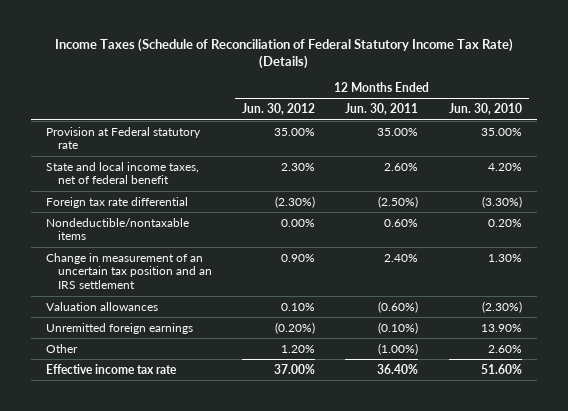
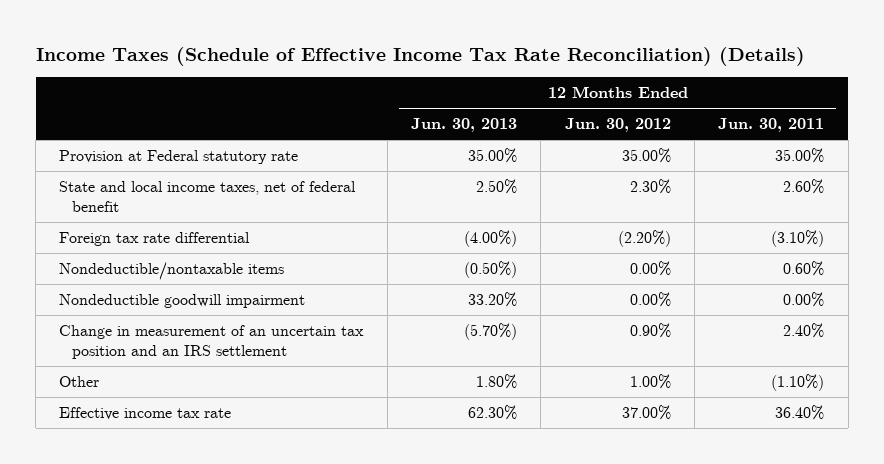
[54,37,513,70] Income Taxes (Schedule of Reconciliation of Federal Statutory Income Tax Rate) (Details) -> [35,46,805,66] Income Taxes (Schedule of Effective Income Tax Rate Reconciliation) (Details)
[448,103,522,116] Jun. 30, 2010 -> none
none -> [411,118,518,133] Jun. 30, 2013
[275,195,316,208] (2.30%) -> [617,230,671,248] (2.20%)
[378,195,419,208] (2.50%) -> [771,230,825,248] (3.10%)
none -> [59,294,306,309] Nondeductible goodwill impairment
[46,301,159,311] Valuation allowances -> none
[46,322,194,334] Unremitted foreign earnings -> none
[281,344,316,353] 1.20% -> [629,374,671,390] 1.00%
[378,342,419,355] (1.00%) -> [771,374,825,392] (1.10%)

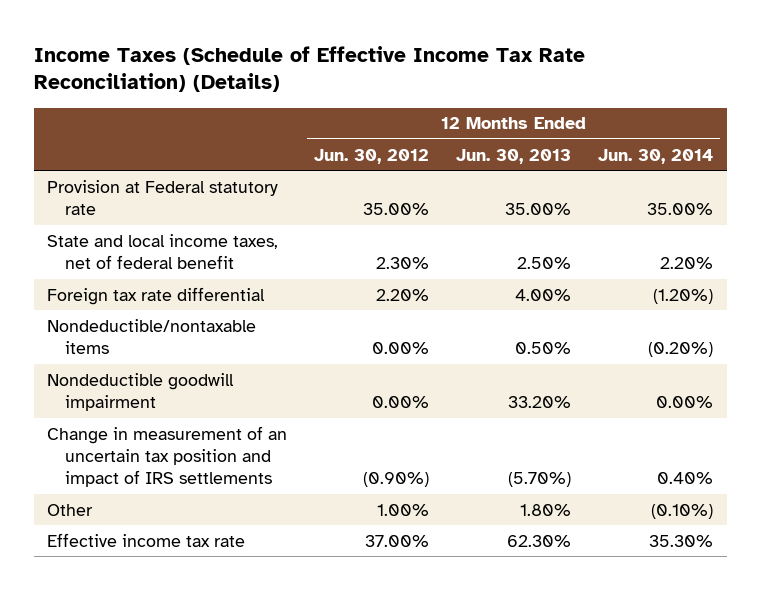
[718,118,825,133] Jun. 30, 2011 -> none
none -> [598,148,714,164] Jun. 30, 2014
[464,230,518,248] (4.00%) -> [515,288,572,301] 4.00%
[617,230,671,248] (2.20%) -> [376,288,430,301] 2.20%
[464,261,518,279] (0.50%) -> [515,341,572,354] 0.50%
[59,325,365,359] Change in measurement of an uncertain tax position and an IRS settlement -> [47,425,288,488] Change in measurement of an uncertain tax position and impact of IRS settlements
[629,323,671,339] 0.90% -> [363,472,430,488] (0.90%)

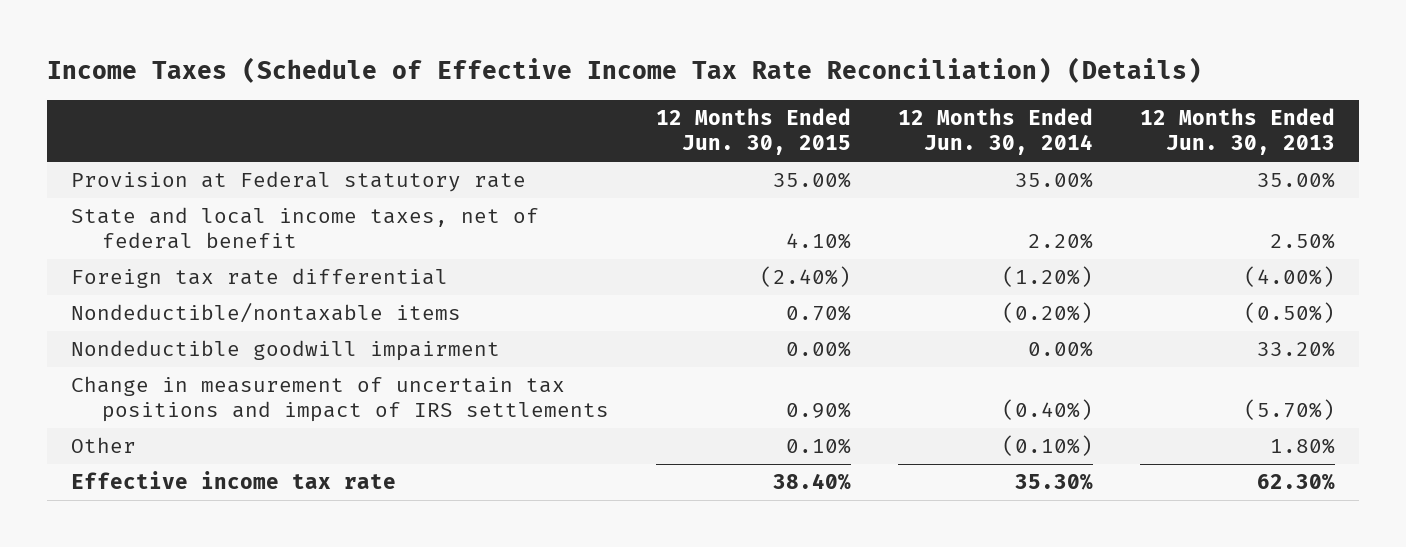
[314,148,430,164] Jun. 30, 2012 -> none
none -> [656,108,852,156] 12 Months Ended Jun. 30, 2015
[515,288,572,301] 4.00% -> [1244,266,1336,288] (4.00%)
[515,341,572,354] 0.50% -> [1244,302,1336,324] (0.50%)
[47,425,288,488] Change in measurement of an uncertain tax position and impact of IRS settlements -> [70,376,610,423] Change in measurement of uncertain tax positions and impact of IRS settlements
[657,472,714,485] 0.40% -> [1002,399,1094,421] (0.40%)

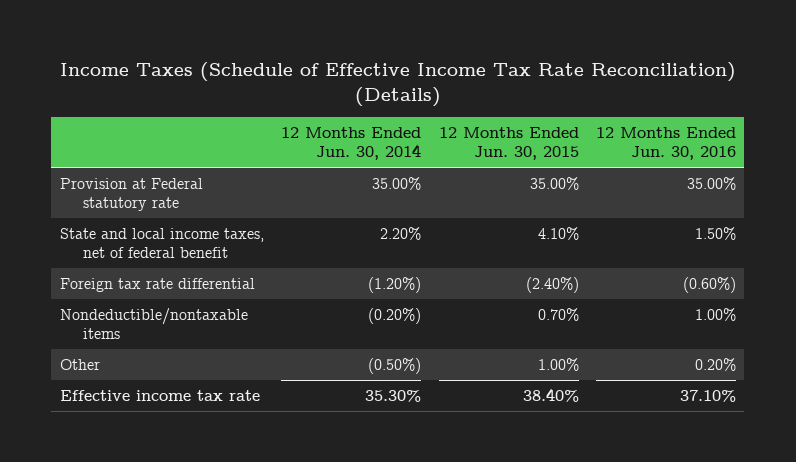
[1140,108,1336,156] 12 Months Ended Jun. 30, 2013 -> none
none -> [595,126,736,161] 12 Months Ended Jun. 30, 2016
[70,340,500,362] Nondeductible goodwill impairment -> none
[70,376,610,423] Change in measurement of uncertain tax positions and impact of IRS settlements -> none
[786,438,852,455] 0.10% -> [537,358,579,372] 1.00%
[1002,435,1094,457] (0.10%) -> [368,358,422,375] (0.50%)

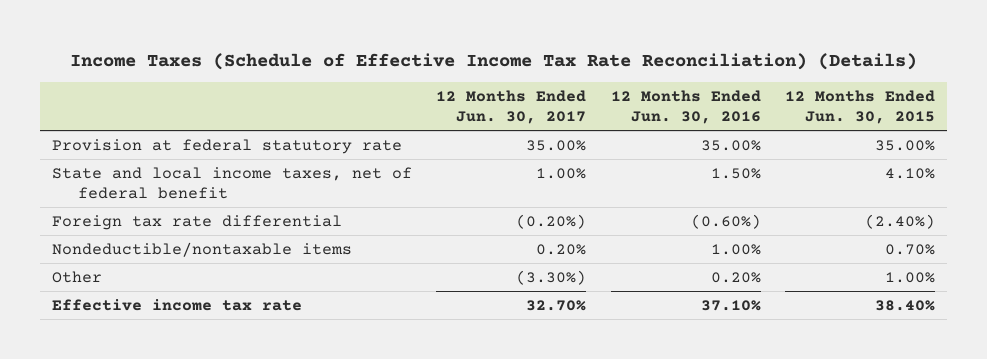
[281,126,422,161] 12 Months Ended Jun. 30, 2014 -> none
none -> [436,89,587,124] 12 Months Ended Jun. 30, 2017
[59,178,203,212] Provision at Federal statutory rate -> [52,138,403,154] Provision at federal statutory rate

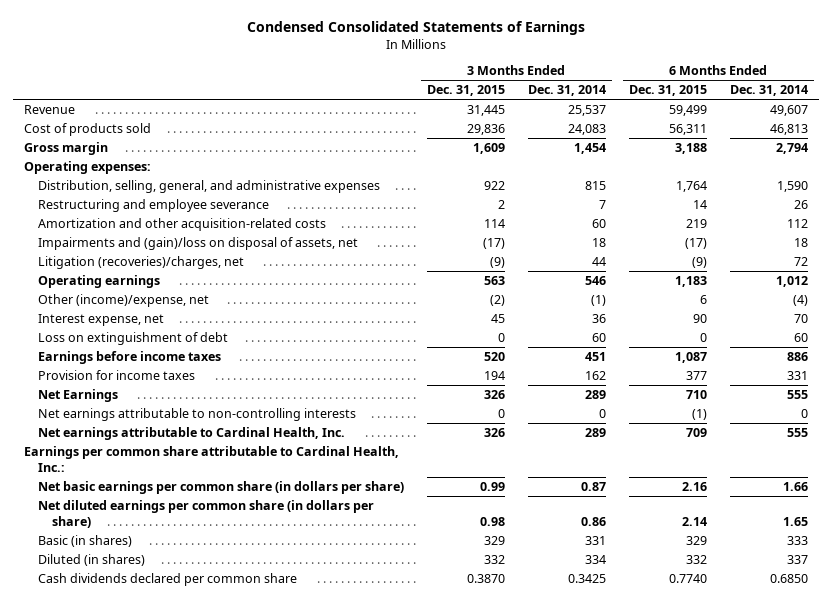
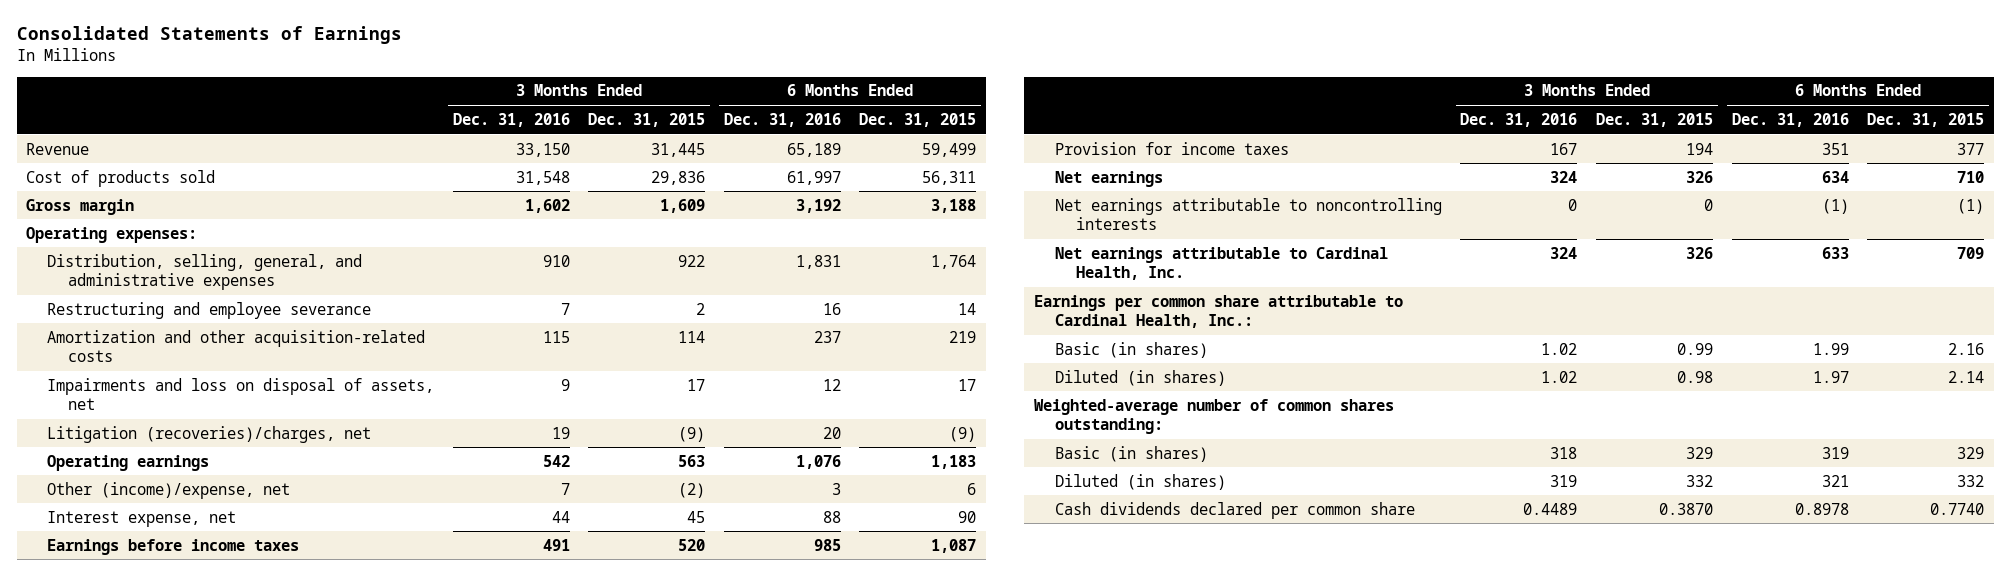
[247,20,586,35] Condensed Consolidated Statements of Earnings -> [16,26,402,45] Consolidated Statements of Earnings
[527,85,606,97] Dec. 31, 2014 -> none
[729,85,808,97] Dec. 31, 2014 -> none
none -> [452,112,570,127] Dec. 31, 2016
none -> [723,112,841,127] Dec. 31, 2016
[38,237,359,251] Impairments and (gain)/loss on disposal of assets, net -> [46,377,434,411] Impairments and loss on disposal of assets, net
[483,238,506,250] (17) -> [687,378,706,391] 17
[684,238,707,250] (17) -> [958,378,977,391] 17
[38,332,229,346] Loss on extinguishment of debt -> none
[38,389,119,403] Net Earnings -> [1054,170,1163,187] Net earnings
[38,408,357,422] Net earnings attributable to non-controlling interests -> [1054,197,1442,231] Net earnings attributable to noncontrolling interests
[38,481,405,495] Net basic earnings per common share (in dollars per share) -> [1054,341,1208,358] Basic (in shares)
[38,500,375,528] Net diluted earnings per common share (in dollars per share) -> [1054,369,1226,386] Diluted (in shares)
none -> [1033,398,1394,435] Weighted-average number of common shares outstanding:

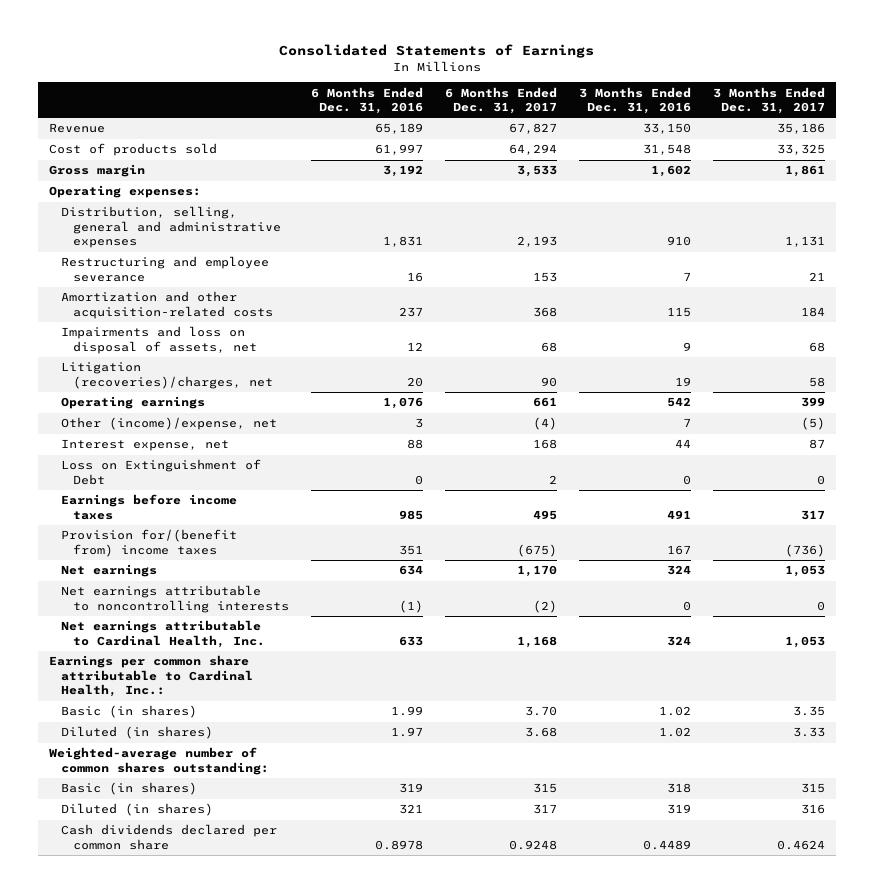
[588,112,706,127] Dec. 31, 2015 -> none
[859,112,977,127] Dec. 31, 2015 -> none
none -> [444,86,557,114] 6 Months Ended Dec. 31, 2017
none -> [712,86,825,114] 3 Months Ended Dec. 31, 2017
[46,253,362,291] Distribution, selling, general, and administrative expenses -> [60,206,281,249] Distribution, selling, general and administrative expenses
none -> [60,459,261,485] Loss on Extinguishment of Debt
[1054,141,1289,155] Provision for income taxes -> [60,529,237,557] Provision for/(benefit from) income taxes

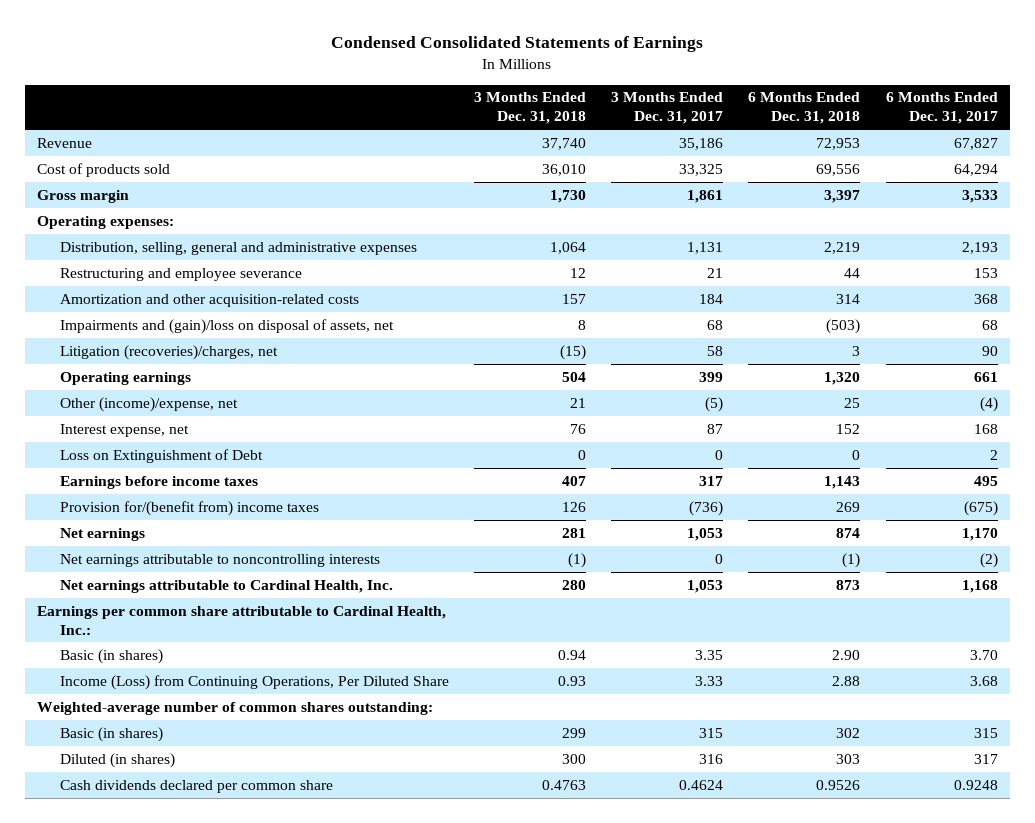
[278,44,594,59] Consolidated Statements of Earnings -> [331,36,704,53] Condensed Consolidated Statements of Earnings
[310,86,423,114] 6 Months Ended Dec. 31, 2016 -> none
[578,86,691,114] 3 Months Ended Dec. 31, 2016 -> none
none -> [474,92,587,125] 3 Months Ended Dec. 31, 2018
none -> [748,92,861,125] 6 Months Ended Dec. 31, 2018
[60,326,257,354] Impairments and loss on disposal of assets, net -> [60,318,395,334] Impairments and (gain)/loss on disposal of assets, net
[60,726,213,740] Diluted (in shares) -> [60,674,450,690] Income (Loss) from Continuing Operations, Per Diluted Share

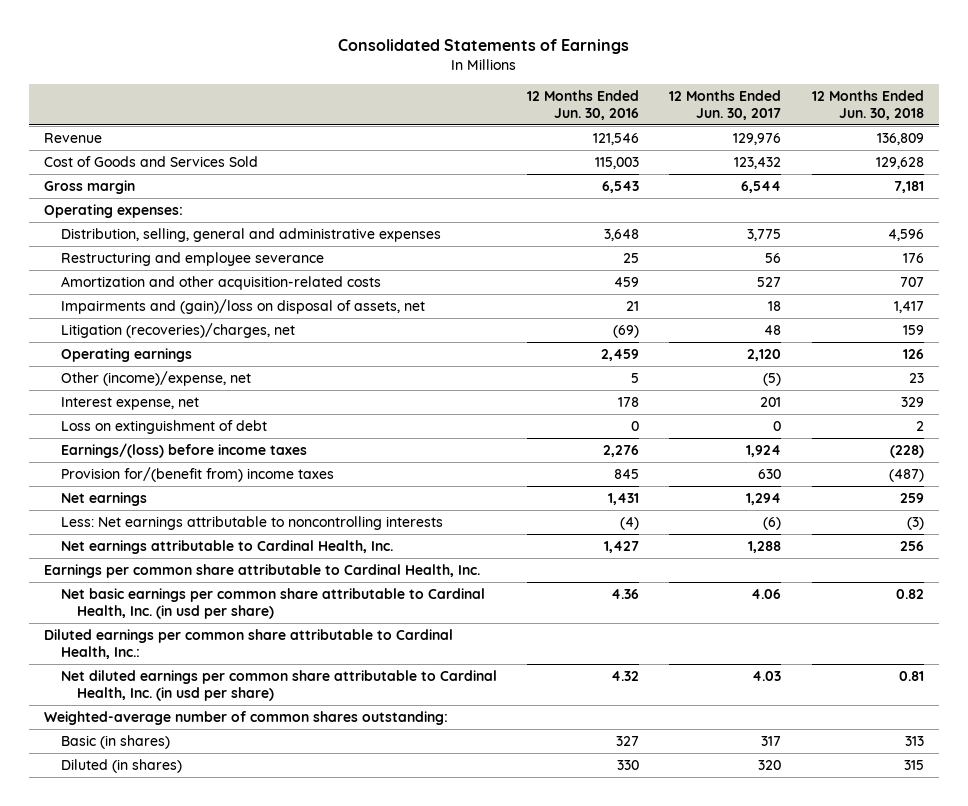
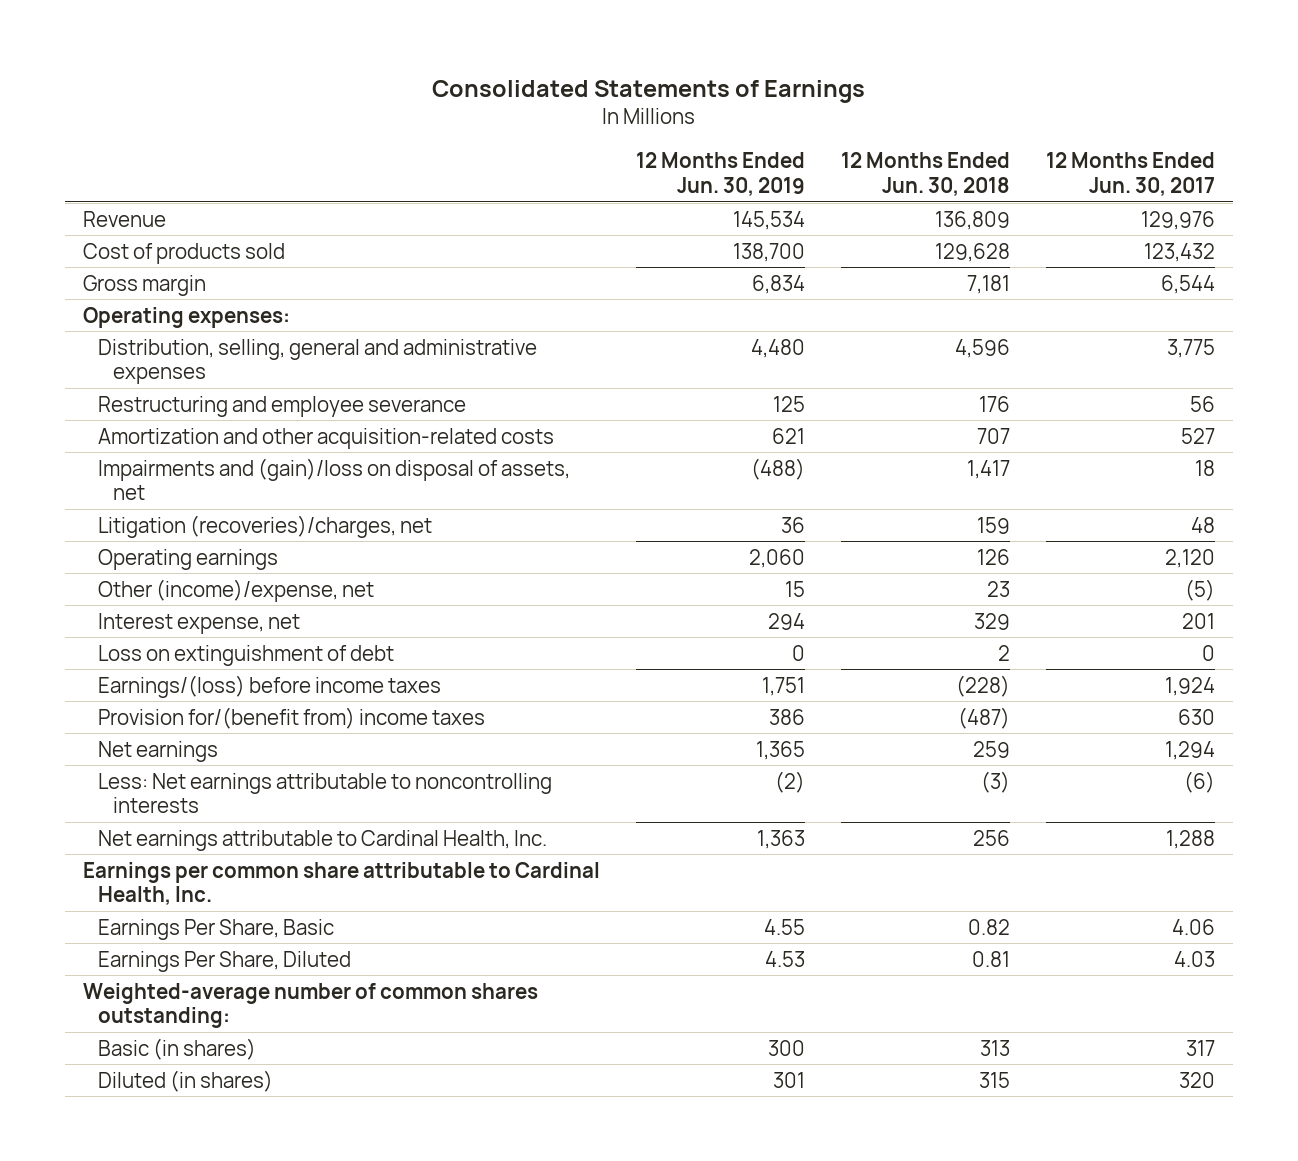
[527,89,640,121] 12 Months Ended Jun. 30, 2016 -> none
none -> [635,152,805,196] 12 Months Ended Jun. 30, 2019
[44,155,259,167] Cost of Goods and Services Sold -> [82,242,285,264] Cost of products sold
[44,628,454,660] Diluted earnings per common share attributable to Cardinal Health, Inc.: -> none
[60,587,485,620] Net basic earnings per common share attributable to Cardinal Health, Inc. (in usd per share) -> [97,918,334,940] Earnings Per Share, Basic
[60,669,497,702] Net diluted earnings per common share attributable to Cardinal Health, Inc. (in usd per share) -> [97,950,351,972] Earnings Per Share, Diluted

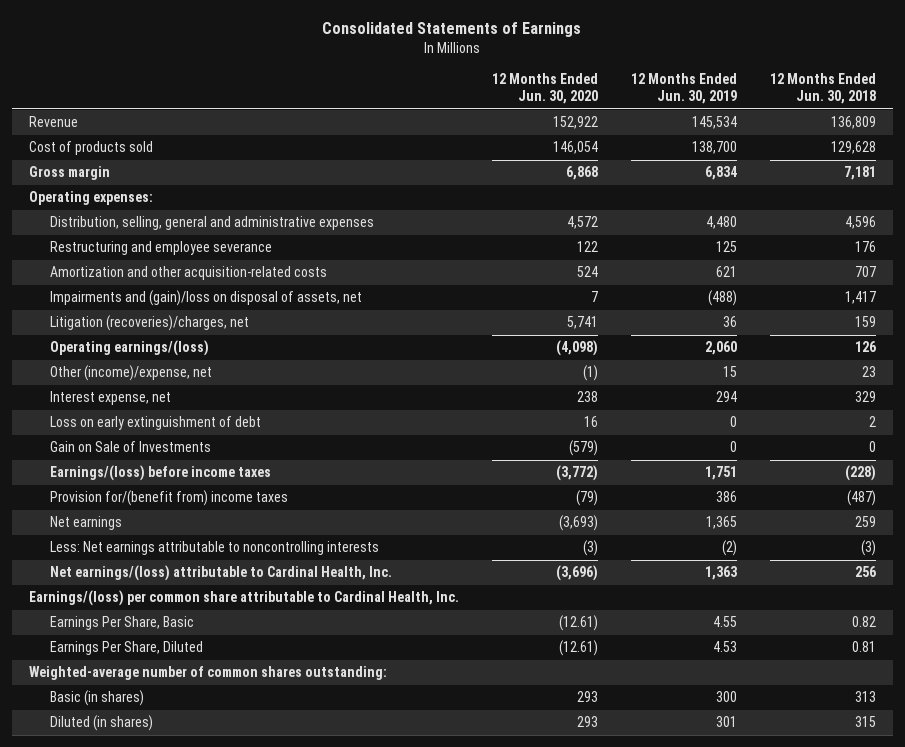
[1046,152,1216,196] 12 Months Ended Jun. 30, 2017 -> none
none -> [491,73,598,105] 12 Months Ended Jun. 30, 2020
[97,548,278,570] Operating earnings -> [50,340,210,357] Operating earnings/(loss)
[97,644,394,666] Loss on extinguishment of debt -> [50,416,262,431] Loss on early extinguishment of debt
none -> [50,441,212,453] Gain on Sale of Investments
[97,829,547,851] Net earnings attributable to Cardinal Health, Inc. -> [50,565,393,582] Net earnings/(loss) attributable to Cardinal Health, Inc.
[82,861,600,906] Earnings per common share attributable to Cardinal Health, Inc. -> [28,590,459,607] Earnings/(loss) per common share attributable to Cardinal Health, Inc.

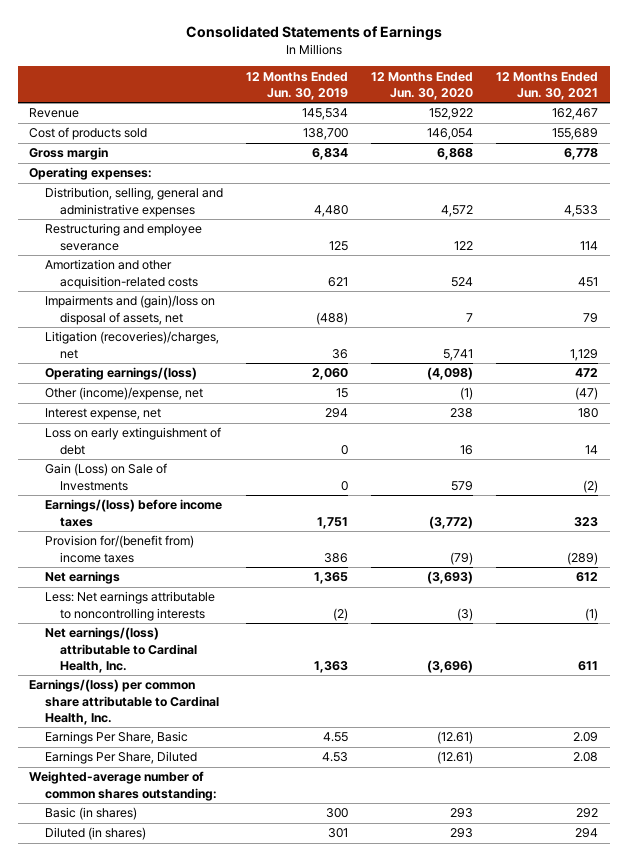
[769,73,876,105] 12 Months Ended Jun. 30, 2018 -> none
none -> [496,71,599,100] 12 Months Ended Jun. 30, 2021
[50,441,212,453] Gain on Sale of Investments -> [44,463,167,491] Gain (Loss) on Sale of Investments
[568,440,598,457] (579) -> [451,480,474,491] 579

